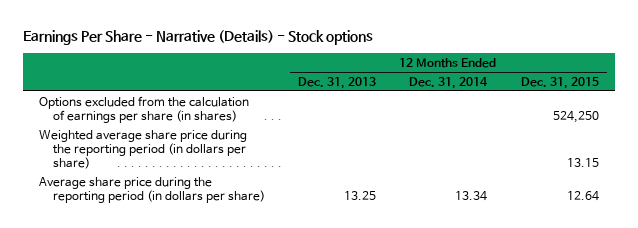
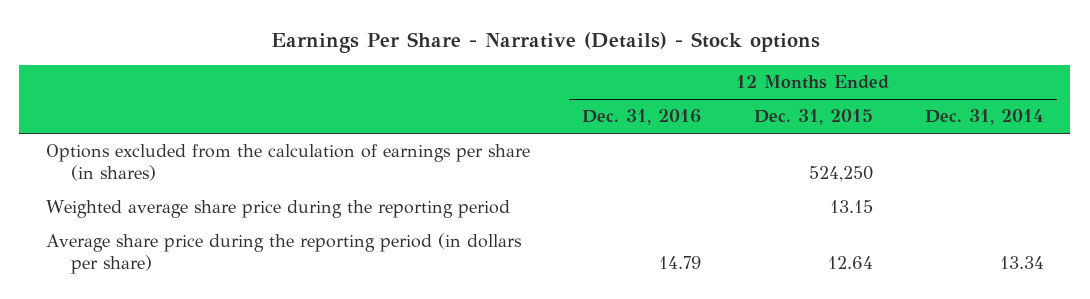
[298,76,377,89] Dec. 31, 2013 -> none
none -> [582,109,702,126] Dec. 31, 2016
[39,129,248,170] Weighted average share price during the reporting period (in dollars per share) -> [45,200,510,219] Weighted average share price during the reporting period

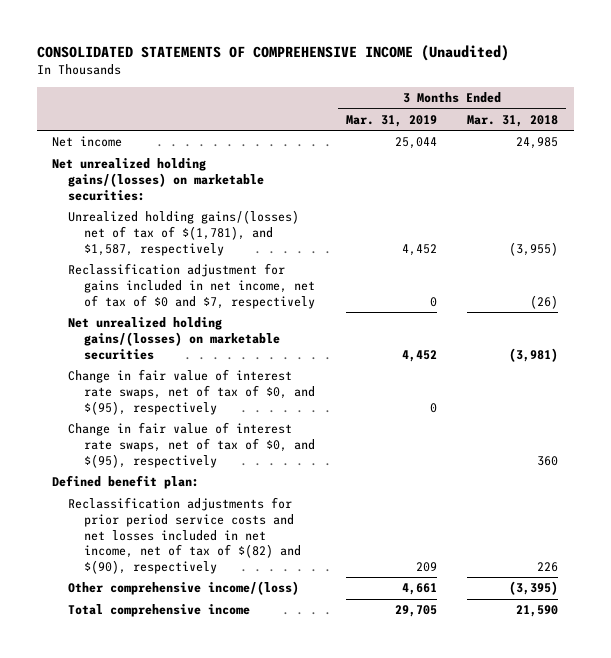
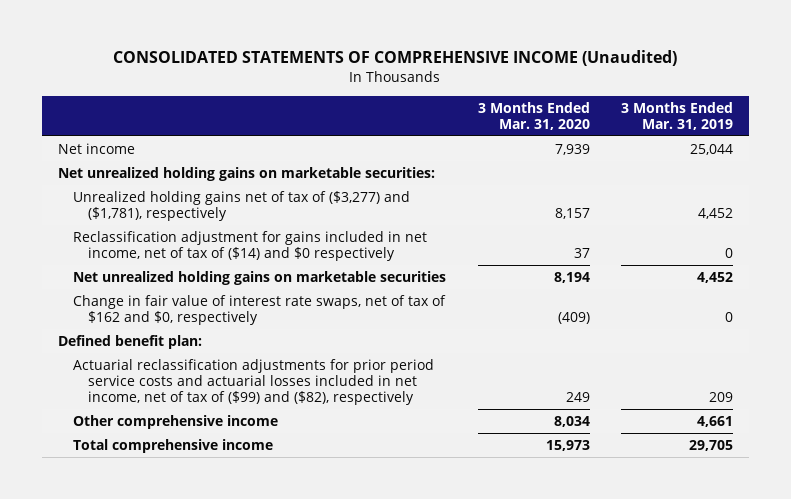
[467,114,559,127] Mar. 31, 2018 -> none
none -> [477,101,590,130] 3 Months Ended Mar. 31, 2020
[68,422,316,468] Change in fair value of interest rate swaps, net of tax of $0, and $(95), respectively -> none
[52,158,265,201] Net unrealized holding gains/(losses) on marketable securities: -> [57,166,435,181] Net unrealized holding gains on marketable securities:
[68,210,300,256] Unrealized holding gains/(losses) net of tax of $(1,781), and $1,587, respectively -> [73,190,411,221] Unrealized holding gains net of tax of ($3,277) and ($1,781), respectively
[68,263,316,309] Reclassification adjustment for gains included in net income, net of tax of $0 and $7, respectively -> [73,230,428,261] Reclassification adjustment for gains included in net income, net of tax of ($14) and $0 respectively
[68,317,281,360] Net unrealized holding gains/(losses) on marketable securities -> [73,270,447,285] Net unrealized holding gains on marketable securities
[68,369,316,415] Change in fair value of interest rate swaps, net of tax of $0, and $(95), respectively -> [73,294,447,325] Change in fair value of interest rate swaps, net of tax of $162 and $0, respectively
[68,497,302,574] Reclassification adjustments for prior period service costs and net losses included in net income, net of tax of $(82) and $(90), respectively -> [73,358,435,406] Actuarial reclassification adjustments for prior period service costs and actuarial losses included in net income, net of tax of ($99) and ($82), respectively
[68,581,300,596] Other comprehensive income/(loss) -> [73,414,279,429] Other comprehensive income

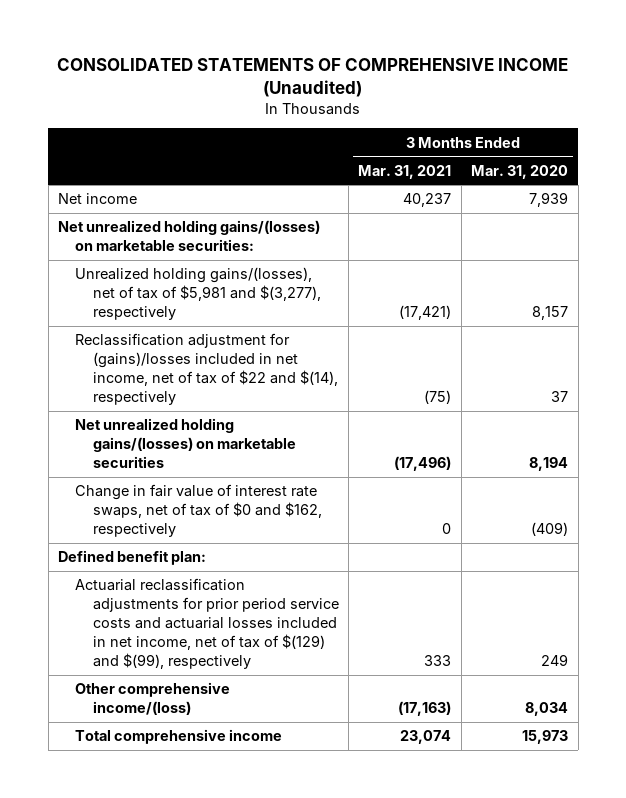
[621,101,734,130] 3 Months Ended Mar. 31, 2019 -> none
none -> [358,164,452,179] Mar. 31, 2021
[57,166,435,181] Net unrealized holding gains on marketable securities: -> [58,220,321,252] Net unrealized holding gains/(losses) on marketable securities:
[73,190,411,221] Unrealized holding gains net of tax of ($3,277) and ($1,781), respectively -> [75,267,321,321] Unrealized holding gains/(losses), net of tax of $5,981 and $(3,277), respectively
[73,230,428,261] Reclassification adjustment for gains included in net income, net of tax of ($14) and $0 respectively -> [75,333,338,406] Reclassification adjustment for (gains)/losses included in net income, net of tax of $22 and $(14), respectively
[73,270,447,285] Net unrealized holding gains on marketable securities -> [75,418,296,469] Net unrealized holding gains/(losses) on marketable securities
[73,294,447,325] Change in fair value of interest rate swaps, net of tax of $162 and $0, respectively -> [75,484,322,538] Change in fair value of interest rate swaps, net of tax of $0 and $162, respectively
[73,358,435,406] Actuarial reclassification adjustments for prior period service costs and actuarial losses included in net income, net of tax of ($99) and ($82), respectively -> [75,578,339,670] Actuarial reclassification adjustments for prior period service costs and actuarial losses included in net income, net of tax of $(129) and $(99), respectively
[73,414,279,429] Other comprehensive income -> [75,682,231,716] Other comprehensive income/(loss)

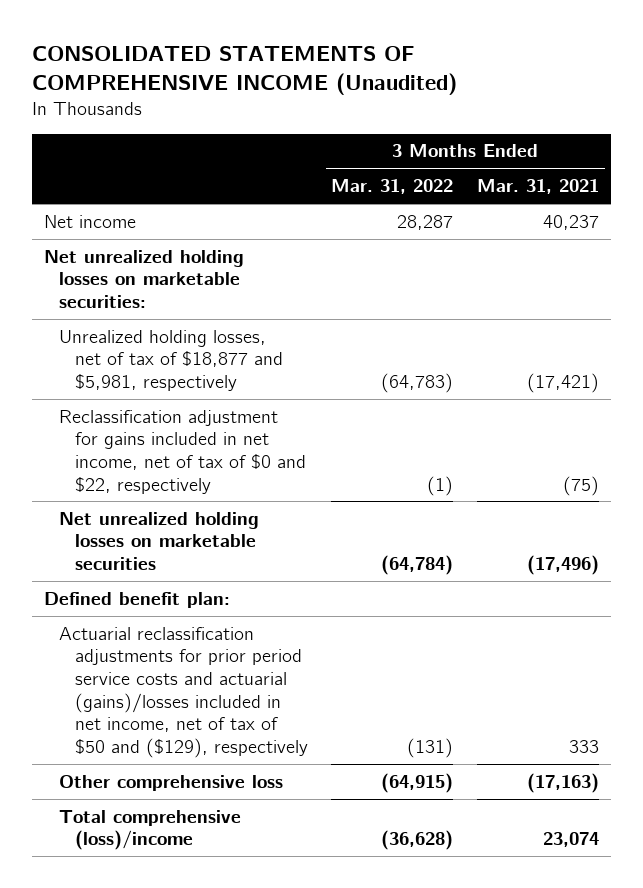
[471,164,569,179] Mar. 31, 2020 -> none
none -> [331,179,454,195] Mar. 31, 2022
[75,484,322,538] Change in fair value of interest rate swaps, net of tax of $0 and $162, respectively -> none
[58,220,321,252] Net unrealized holding gains/(losses) on marketable securities: -> [44,249,245,308] Net unrealized holding losses on marketable securities:
[75,267,321,321] Unrealized holding gains/(losses), net of tax of $5,981 and $(3,277), respectively -> [59,329,283,391] Unrealized holding losses, net of tax of $18,877 and $5,981, respectively
[75,333,338,406] Reclassification adjustment for (gains)/losses included in net income, net of tax of $22 and $(14), respectively -> [59,409,306,494] Reclassification adjustment for gains included in net income, net of tax of $0 and $22, respectively
[75,418,296,469] Net unrealized holding gains/(losses) on marketable securities -> [59,511,260,570] Net unrealized holding losses on marketable securities
[75,578,339,670] Actuarial reclassification adjustments for prior period service costs and actuarial losses included in net income, net of tax of $(129) and $(99), respectively -> [59,626,308,758] Actuarial reclassification adjustments for prior period service costs and actuarial (gains)/losses included in net income, net of tax of $50 and ($129), respectively
[75,682,231,716] Other comprehensive income/(loss) -> [59,774,284,791] Other comprehensive loss
[75,729,283,745] Total comprehensive income -> [59,809,242,851] Total comprehensive (loss)/income

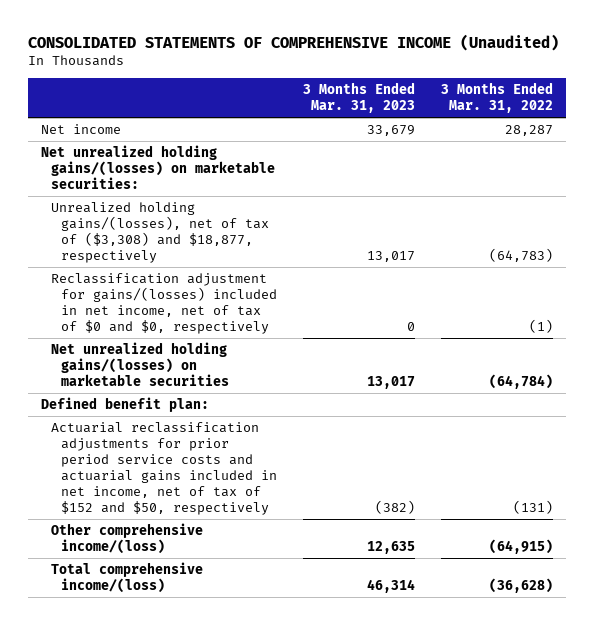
[477,179,600,195] Mar. 31, 2021 -> none
none -> [302,82,415,114] 3 Months Ended Mar. 31, 2023
[44,249,245,308] Net unrealized holding losses on marketable securities: -> [40,145,275,190] Net unrealized holding gains/(losses) on marketable securities:
[59,329,283,391] Unrealized holding losses, net of tax of $18,877 and $5,981, respectively -> [50,202,269,263] Unrealized holding gains/(losses), net of tax of ($3,308) and $18,877, respectively
[59,409,306,494] Reclassification adjustment for gains included in net income, net of tax of $0 and $22, respectively -> [50,273,277,334] Reclassification adjustment for gains/(losses) included in net income, net of tax of $0 and $0, respectively
[59,511,260,570] Net unrealized holding losses on marketable securities -> [50,342,229,387] Net unrealized holding gains/(losses) on marketable securities
[59,626,308,758] Actuarial reclassification adjustments for prior period service costs and actuarial (gains)/losses included in net income, net of tax of $50 and ($129), respectively -> [50,422,277,515] Actuarial reclassification adjustments for prior period service costs and actuarial gains included in net income, net of tax of $152 and $50, respectively
[59,774,284,791] Other comprehensive loss -> [50,523,203,555] Other comprehensive income/(loss)
[59,809,242,851] Total comprehensive (loss)/income -> [50,562,203,594] Total comprehensive income/(loss)

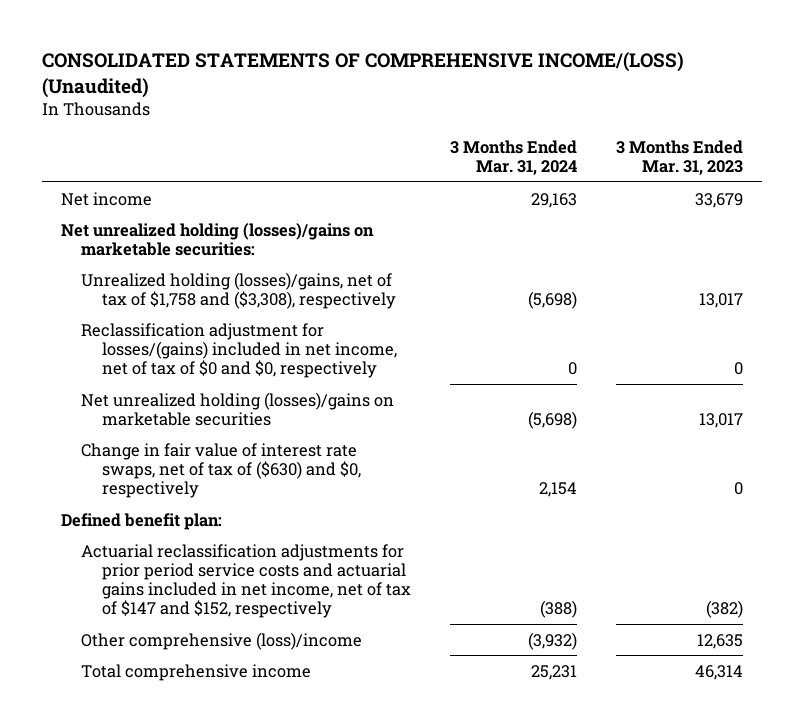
[27,33,559,51] CONSOLIDATED STATEMENTS OF COMPREHENSIVE INCOME (Unaudited) -> [41,52,684,98] CONSOLIDATED STATEMENTS OF COMPREHENSIVE INCOME/(LOSS) (Unaudited)
[440,82,553,114] 3 Months Ended Mar. 31, 2022 -> none
none -> [449,140,577,176] 3 Months Ended Mar. 31, 2024
[40,145,275,190] Net unrealized holding gains/(losses) on marketable securities: -> [61,222,375,256] Net unrealized holding (losses)/gains on marketable securities:
[50,202,269,263] Unrealized holding gains/(losses), net of tax of ($3,308) and $18,877, respectively -> [81,271,396,309] Unrealized holding (losses)/gains, net of tax of $1,758 and ($3,308), respectively
[50,273,277,334] Reclassification adjustment for gains/(losses) included in net income, net of tax of $0 and $0, respectively -> [81,322,397,378] Reclassification adjustment for losses/(gains) included in net income, net of tax of $0 and $0, respectively
[50,342,229,387] Net unrealized holding gains/(losses) on marketable securities -> [81,391,395,426] Net unrealized holding (losses)/gains on marketable securities
none -> [81,442,361,498] Change in fair value of interest rate swaps, net of tax of ($630) and $0, respectively
[50,422,277,515] Actuarial reclassification adjustments for prior period service costs and actuarial gains included in net income, net of tax of $152 and $50, respectively -> [81,543,411,619] Actuarial reclassification adjustments for prior period service costs and actuarial gains included in net income, net of tax of $147 and $152, respectively
[50,523,203,555] Other comprehensive income/(loss) -> [81,631,363,650] Other comprehensive (loss)/income
[50,562,203,594] Total comprehensive income/(loss) -> [81,663,312,681] Total comprehensive income

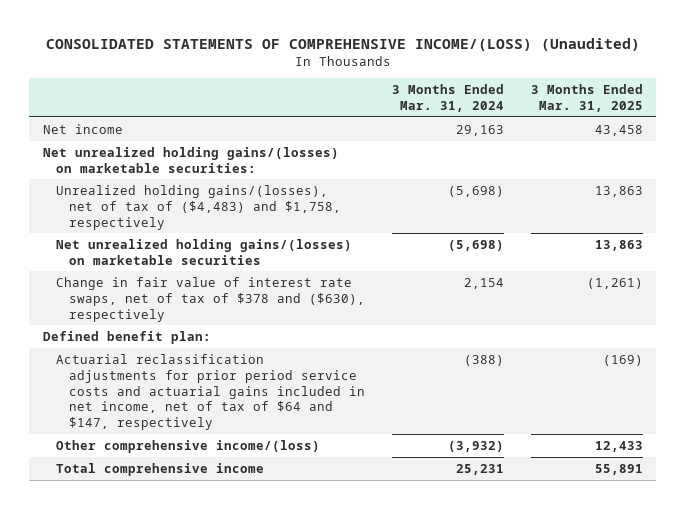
[615,140,743,176] 3 Months Ended Mar. 31, 2023 -> none
none -> [530,83,643,112] 3 Months Ended Mar. 31, 2025
[81,322,397,378] Reclassification adjustment for losses/(gains) included in net income, net of tax of $0 and $0, respectively -> none
[61,222,375,256] Net unrealized holding (losses)/gains on marketable securities: -> [42,146,339,173] Net unrealized holding gains/(losses) on marketable securities:
[81,271,396,309] Unrealized holding (losses)/gains, net of tax of $1,758 and ($3,308), respectively -> [55,184,341,230] Unrealized holding gains/(losses), net of tax of ($4,483) and $1,758, respectively
[81,391,395,426] Net unrealized holding (losses)/gains on marketable securities -> [55,238,352,265] Net unrealized holding gains/(losses) on marketable securities
[81,442,361,498] Change in fair value of interest rate swaps, net of tax of ($630) and $0, respectively -> [55,276,365,322] Change in fair value of interest rate swaps, net of tax of $378 and ($630), respectively
[81,543,411,619] Actuarial reclassification adjustments for prior period service costs and actuarial gains included in net income, net of tax of $147 and $152, respectively -> [55,353,365,431] Actuarial reclassification adjustments for prior period service costs and actuarial gains included in net income, net of tax of $64 and $147, respectively
[81,631,363,650] Other comprehensive (loss)/income -> [55,439,320,453] Other comprehensive income/(loss)

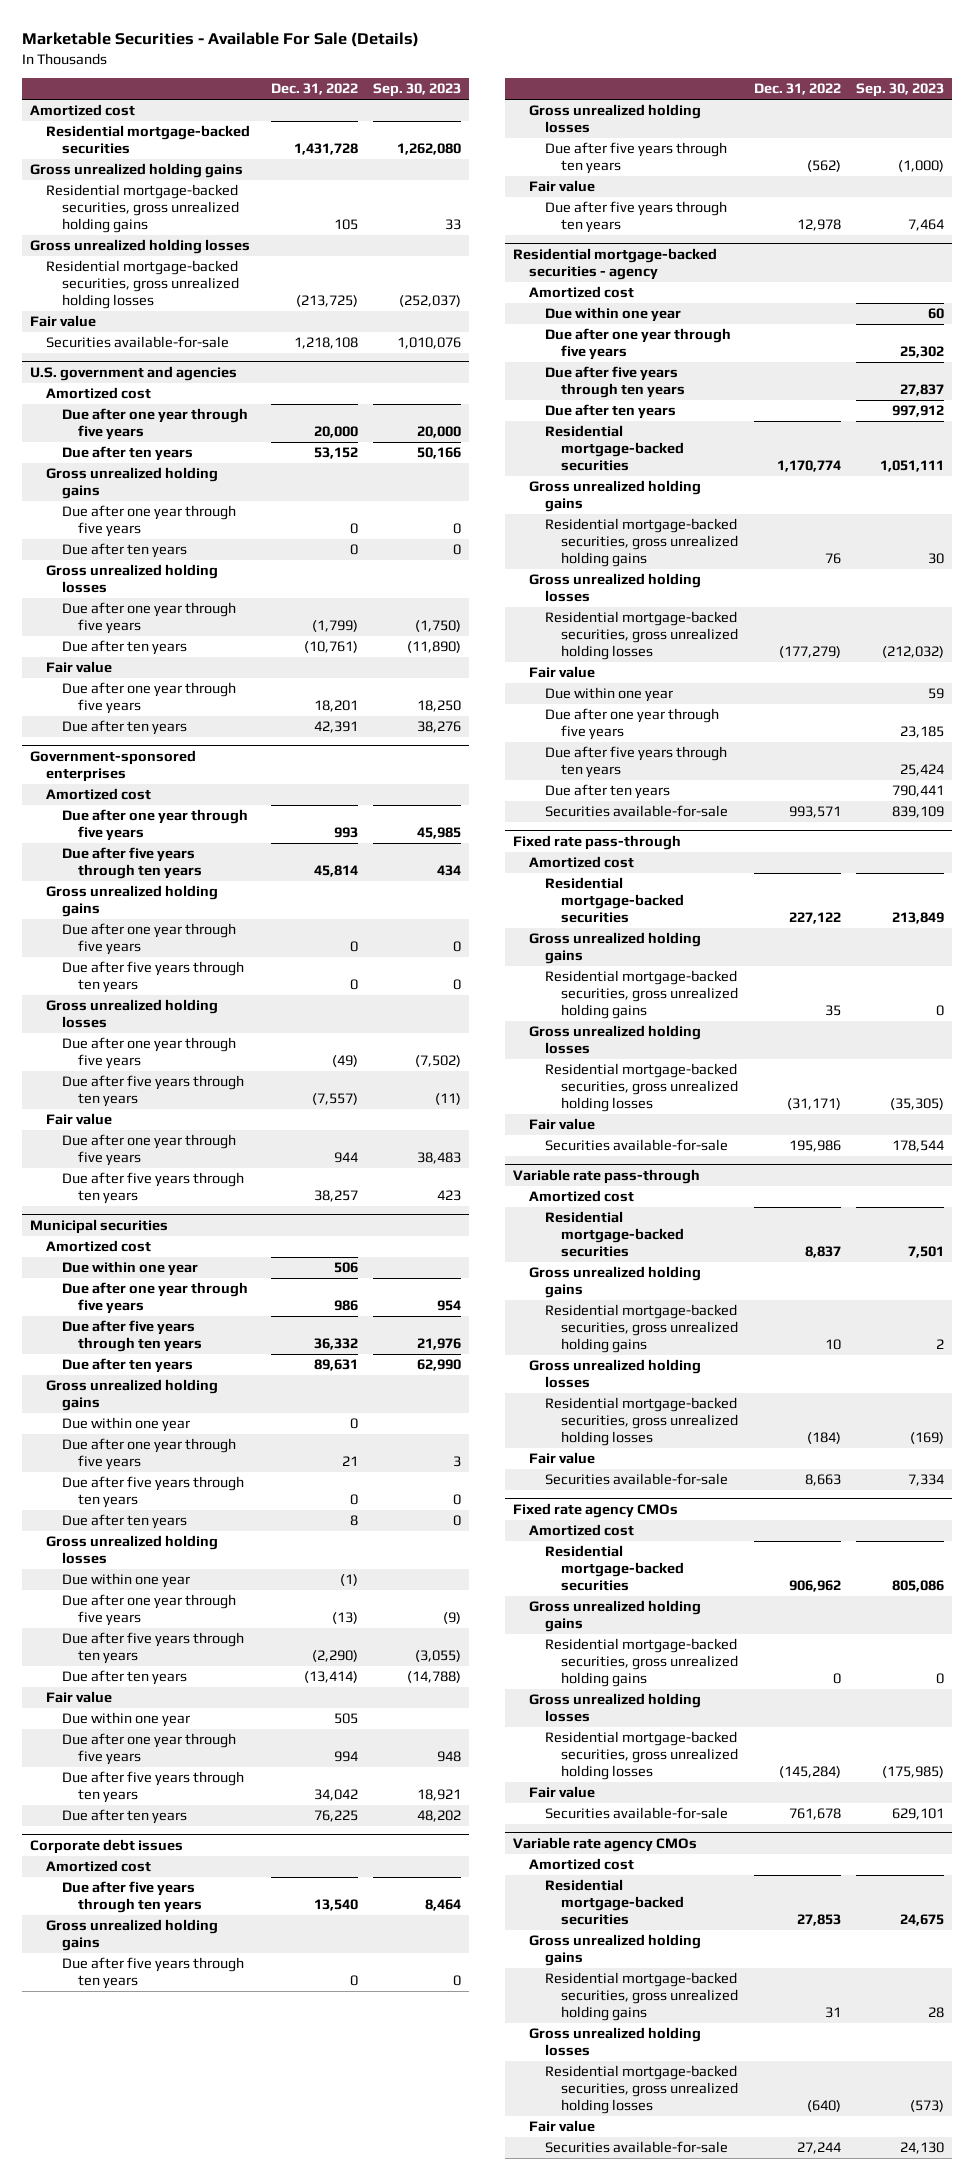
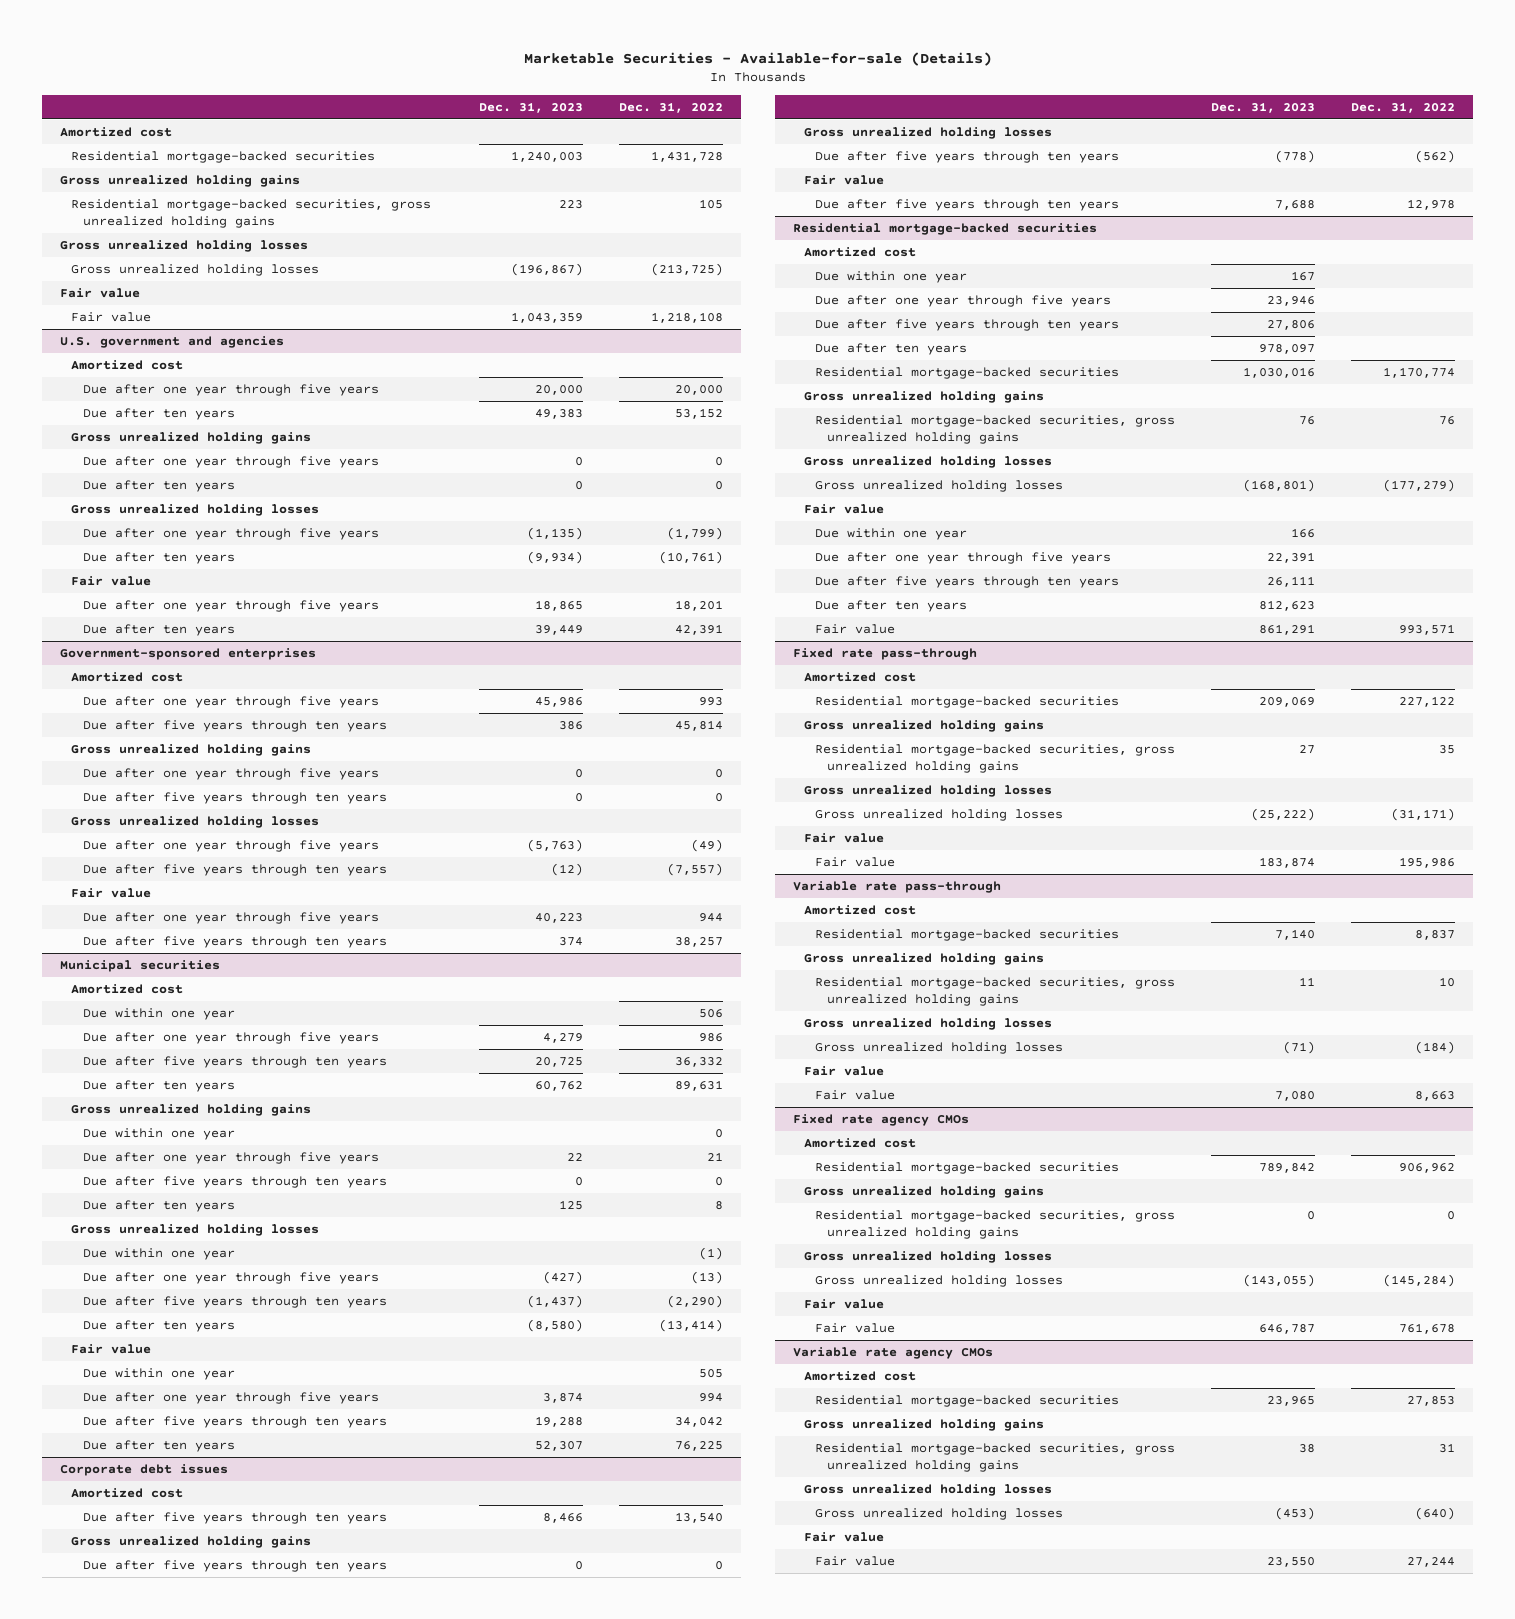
[21,32,419,48] Marketable Securities - Available For Sale (Details) -> [523,52,992,67] Marketable Securities - Available-for-sale (Details)
[373,83,462,98] Sep. 30, 2023 -> none
none -> [478,101,583,113] Dec. 31, 2023
[45,260,239,310] Residential mortgage-backed securities, gross unrealized holding losses -> [71,263,320,276] Gross unrealized holding losses
[45,336,229,349] Securities available-for-sale -> [71,311,152,322] Fair value
[512,247,717,280] Residential mortgage-backed securities - agency -> [792,222,1097,235] Residential mortgage-backed securities
[545,611,739,661] Residential mortgage-backed securities, gross unrealized holding losses -> [815,479,1064,492] Gross unrealized holding losses
[545,805,729,818] Securities available-for-sale -> [815,623,896,634] Fair value
[545,1063,739,1113] Residential mortgage-backed securities, gross unrealized holding losses -> [815,808,1064,821] Gross unrealized holding losses
[545,1139,729,1152] Securities available-for-sale -> [815,856,896,867] Fair value
[545,1397,739,1447] Residential mortgage-backed securities, gross unrealized holding losses -> [815,1041,1064,1054] Gross unrealized holding losses
[545,1473,729,1486] Securities available-for-sale -> [815,1089,896,1100] Fair value
[545,1731,739,1781] Residential mortgage-backed securities, gross unrealized holding losses -> [815,1274,1064,1287] Gross unrealized holding losses
[545,1807,729,1820] Securities available-for-sale -> [815,1322,896,1333] Fair value
[545,2065,739,2115] Residential mortgage-backed securities, gross unrealized holding losses -> [815,1507,1064,1520] Gross unrealized holding losses
[545,2141,729,2154] Securities available-for-sale -> [815,1555,896,1566] Fair value

